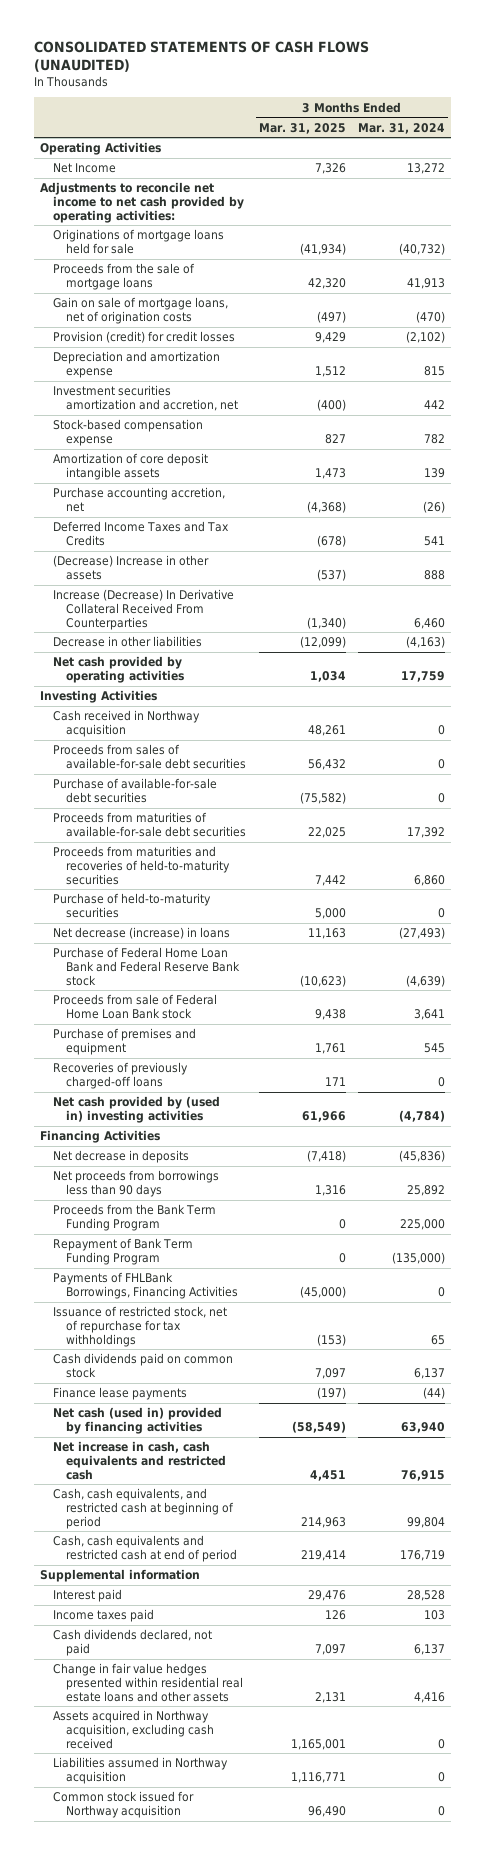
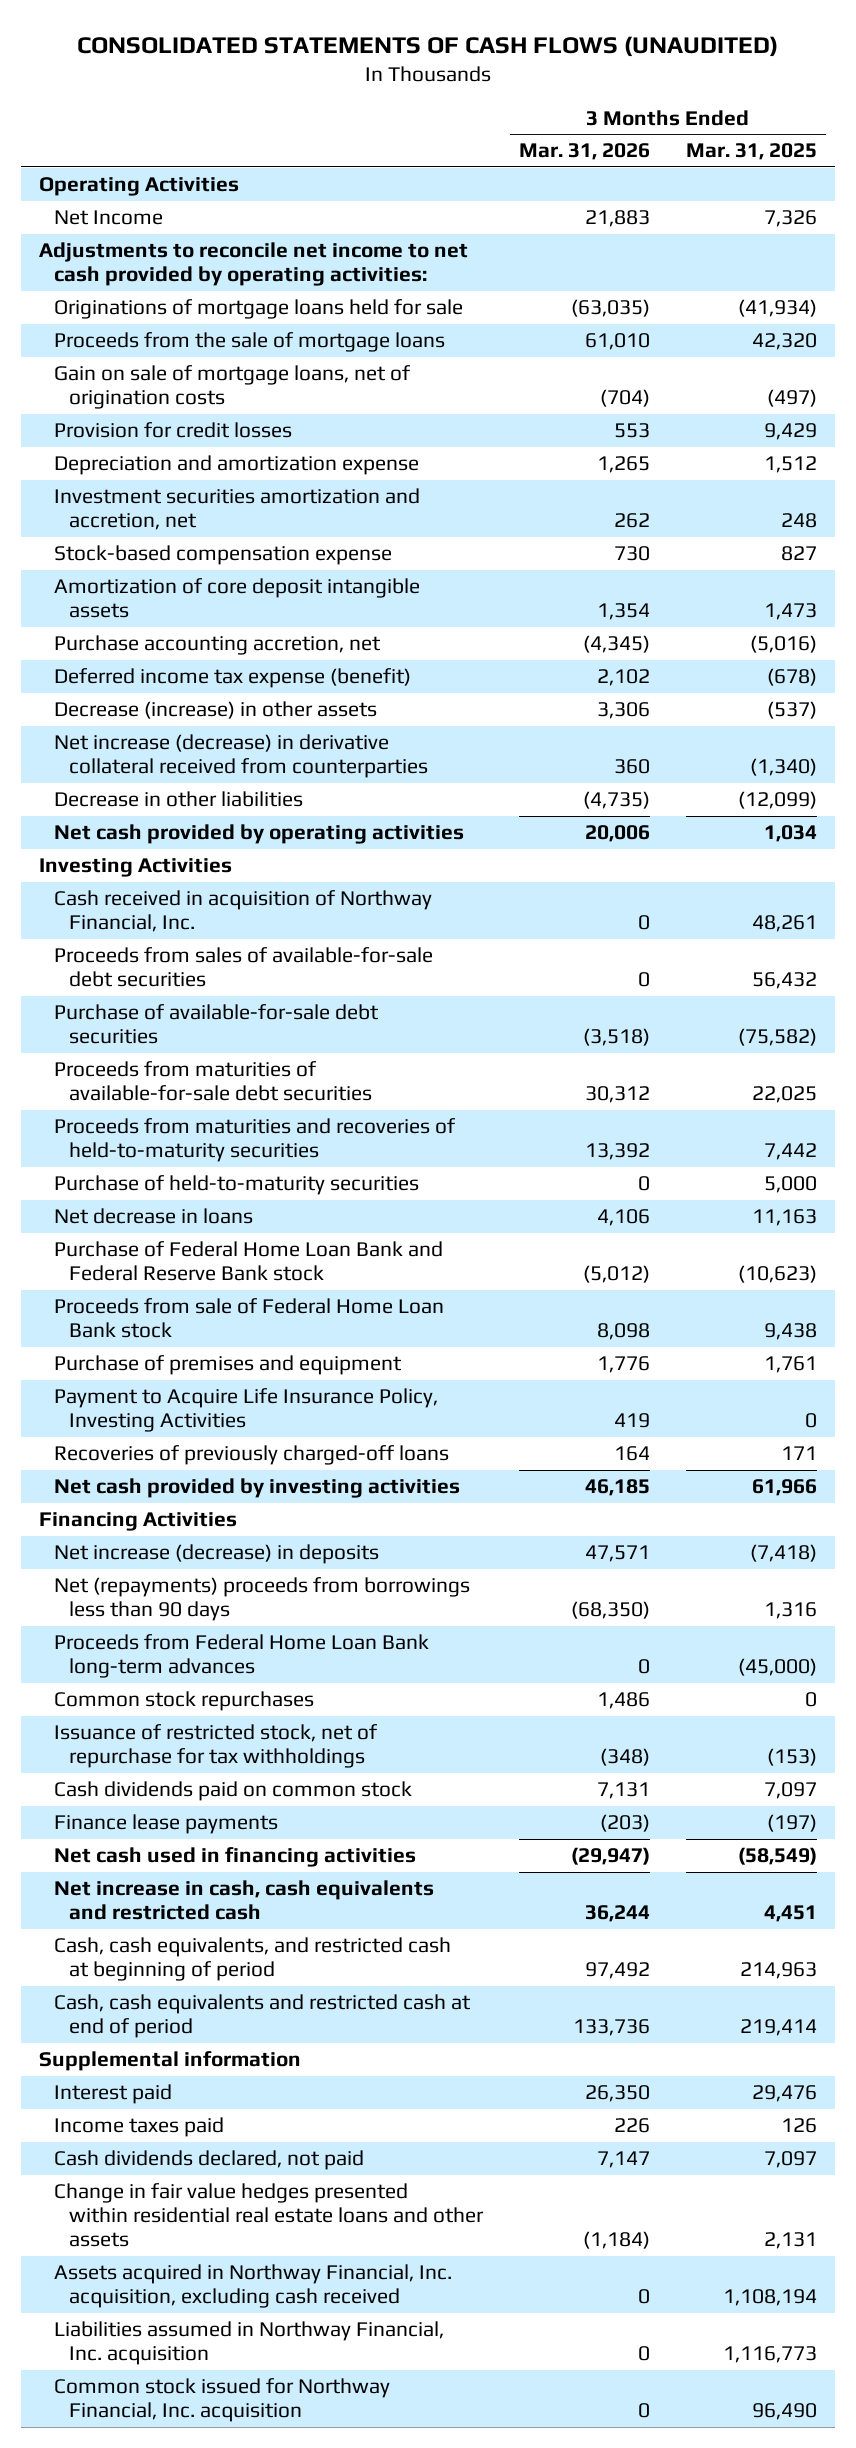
[358,122,446,134] Mar. 31, 2024 -> none
none -> [518,143,650,161] Mar. 31, 2026
[52,331,235,344] Provision (credit) for credit losses -> [53,422,292,439] Provision for credit losses
[316,398,346,411] (400) -> [780,513,817,529] 248
[306,500,346,513] (4,368) -> [749,635,817,654] (5,016)
[52,521,229,546] Deferred Income Taxes and Tax Credits -> [53,668,411,689] Deferred income tax expense (benefit)
[52,555,209,580] (Decrease) Increase in other assets -> [53,701,377,720] Decrease (increase) in other assets
[52,589,234,630] Increase (Decrease) In Derivative Collateral Received From Counterparties -> [53,734,428,779] Net increase (decrease) in derivative collateral received from counterparties
[52,710,200,737] Cash received in Northway acquisition -> [53,890,432,933] Cash received in acquisition of Northway Financial, Inc.
[52,927,230,940] Net decrease (increase) in loans -> [53,1208,253,1225] Net decrease in loans
none -> [53,1388,438,1433] Payment to Acquire Life Insurance Policy, Investing Activities
[52,1096,220,1123] Net cash provided by (used in) investing activities -> [53,1478,460,1499] Net cash provided by investing activities
[52,1204,216,1231] Proceeds from the Bank Term Funding Program -> none
[52,1238,193,1265] Repayment of Bank Term Funding Program -> none
[52,1272,239,1299] Payments of FHLBank Borrowings, Financing Activities -> none
[52,1150,189,1164] Net decrease in deposits -> [53,1544,379,1565] Net increase (decrease) in deposits
[52,1170,219,1197] Net proceeds from borrowings less than 90 days -> [53,1577,470,1622] Net (repayments) proceeds from borrowings less than 90 days
none -> [53,1634,429,1679] Proceeds from Federal Home Loan Bank long-term advances
none -> [53,1691,314,1712] Common stock repurchases
[52,1407,222,1434] Net cash (used in) provided by financing activities -> [53,1847,416,1868] Net cash used in financing activities
[52,1710,215,1749] Assets acquired in Northway acquisition, excluding cash received -> [53,2264,452,2309] Assets acquired in Northway Financial, Inc. acquisition, excluding cash received
[290,1738,346,1750] 1,165,001 -> [722,2289,817,2307] 1,108,194
[52,1757,228,1784] Liabilities assumed in Northway acquisition -> [53,2321,444,2366] Liabilities assumed in Northway Financial, Inc. acquisition
[290,1771,346,1783] 1,116,771 -> [722,2346,817,2364] 1,116,773
[52,1791,194,1818] Common stock issued for Northway acquisition -> [53,2378,390,2423] Common stock issued for Northway Financial, Inc. acquisition

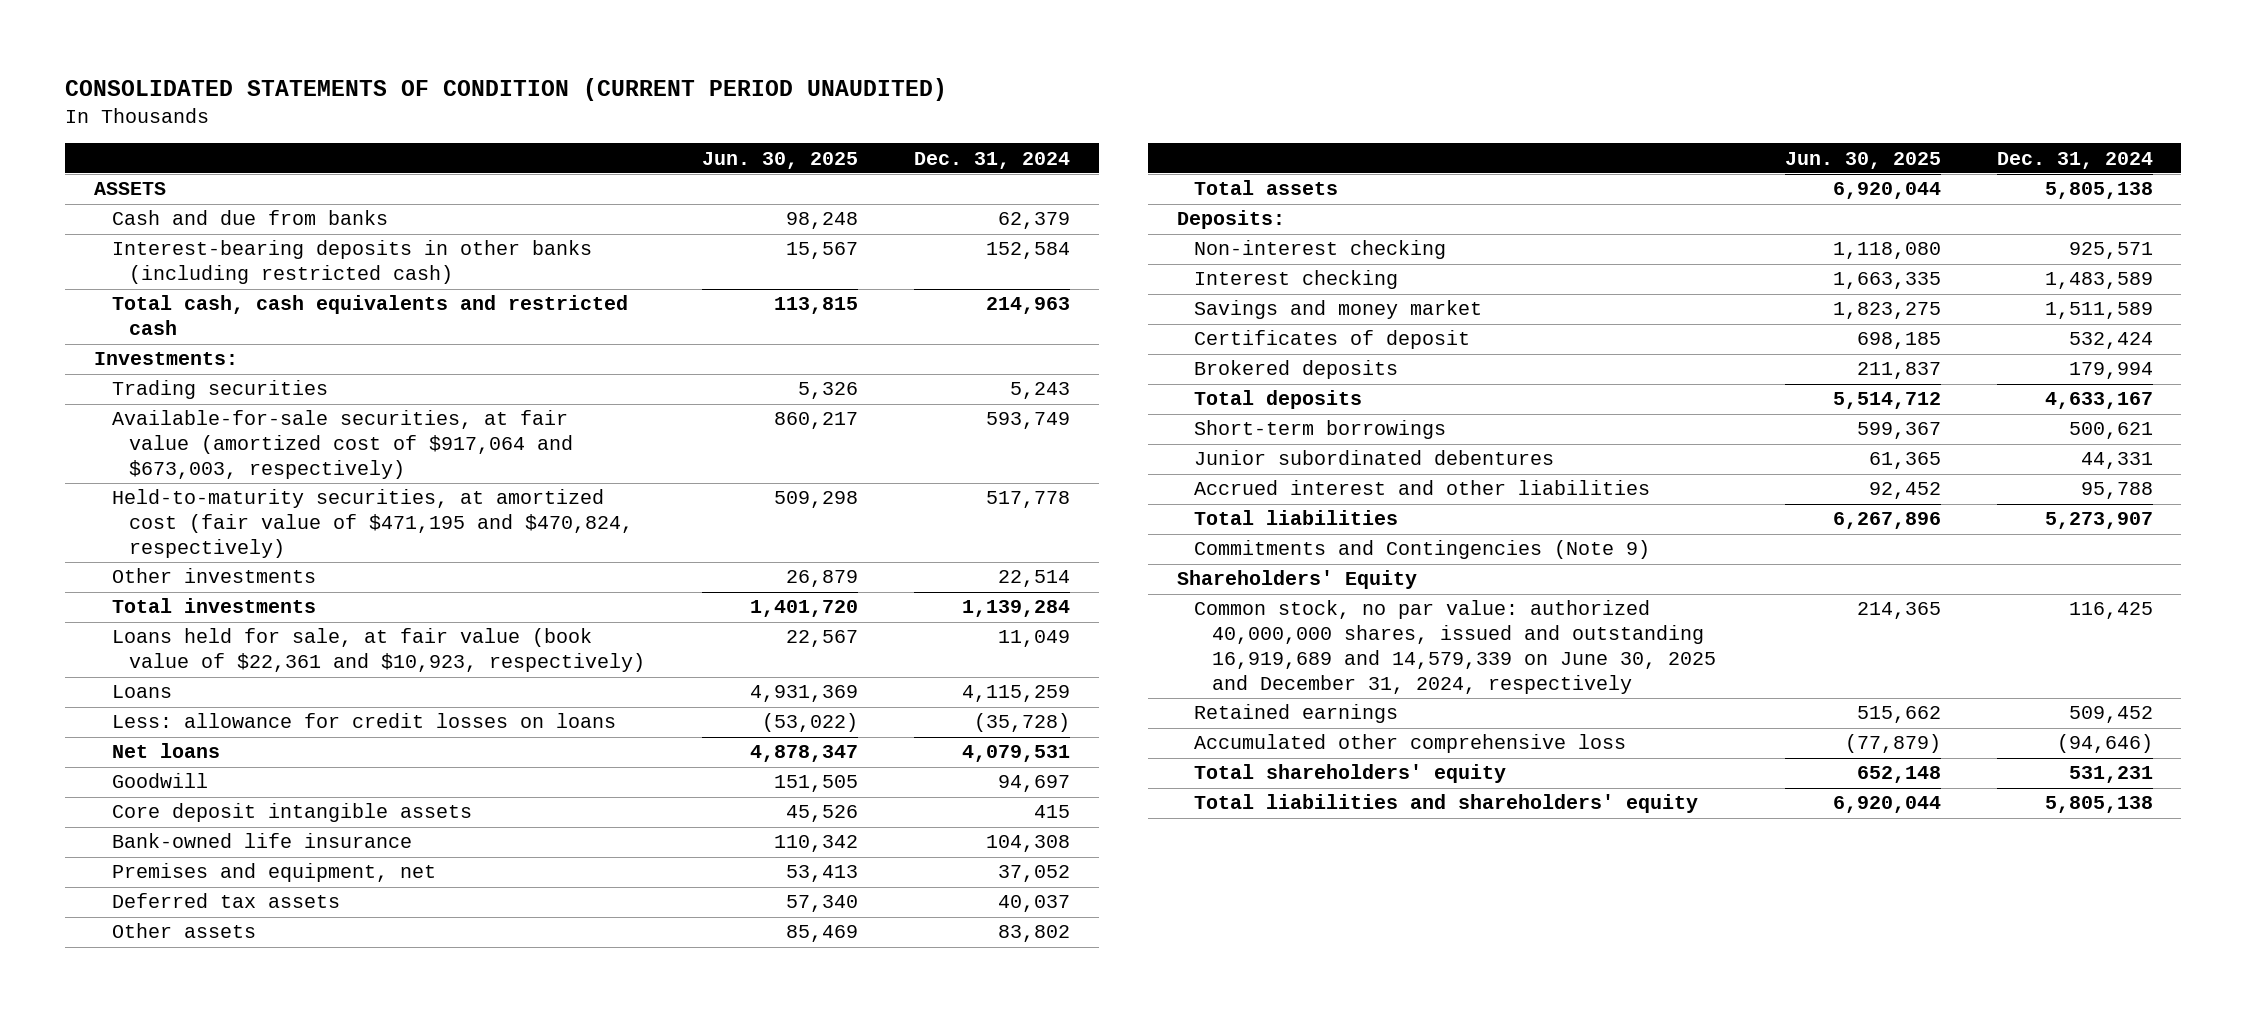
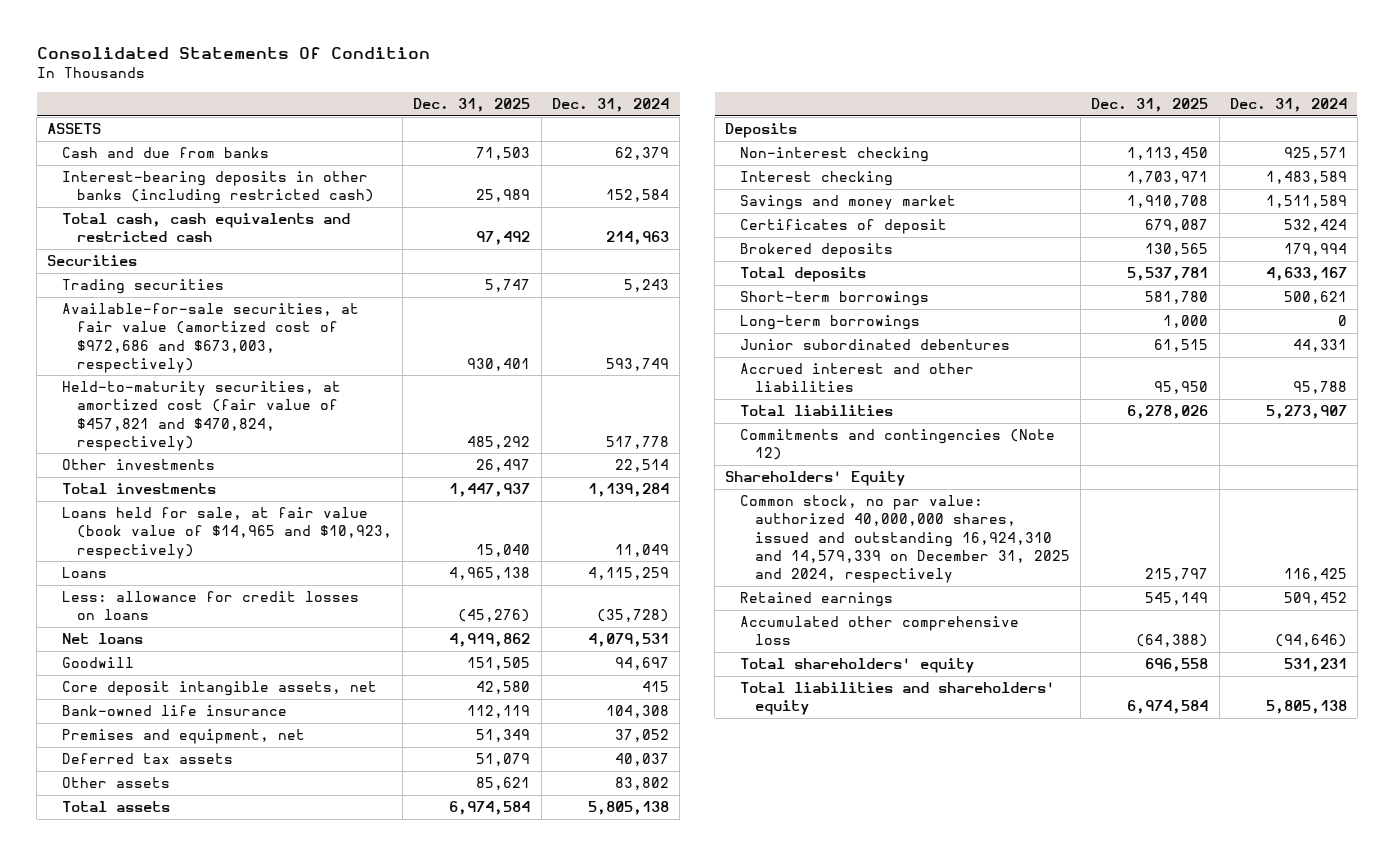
[65,78,948,102] CONSOLIDATED STATEMENTS OF CONDITION (CURRENT PERIOD UNAUDITED) -> [36,46,430,59] Consolidated Statements Of Condition
[701,151,858,169] Jun. 30, 2025 -> none
none -> [413,97,531,112] Dec. 31, 2025
[93,352,238,366] Investments: -> [47,255,138,267] Securities
[111,410,574,479] Available-for-sale securities, at fair value (amortized cost of $917,064 and $673,003, respectively) -> [62,303,360,373] Available-for-sale securities, at fair value (amortized cost of $972,686 and $673,003, respectively)
[111,489,634,558] Held-to-maturity securities, at amortized cost (fair value of $471,195 and $470,824, respectively) -> [62,381,342,451] Held-to-maturity securities, at amortized cost (fair value of $457,821 and $470,824, respectively)
[111,628,646,673] Loans held for sale, at fair value (book value of $22,361 and $10,923, respectively) -> [62,507,393,559] Loans held for sale, at fair value (book value of $14,965 and $10,923, respectively)
[111,803,472,823] Core deposit intangible assets -> [62,681,378,697] Core deposit intangible assets, net
[1176,210,1285,230] Deposits: -> [725,123,798,139] Deposits
none -> [740,315,921,331] Long-term borrowings
[1194,540,1651,560] Commitments and Contingencies (Note 9) -> [740,429,1056,461] Commitments and contingencies (Note 12)
[1194,600,1717,694] Common stock, no par value: authorized 40,000,000 shares, issued and outstanding 16,919,689 and 14,579,339 on June 30, 2025 and December 31, 2024, respectively -> [740,495,1070,583] Common stock, no par value: authorized 40,000,000 shares, issued and outstanding 16,924,310 and 14,579,339 on December 31, 2025 and 2024, respectively

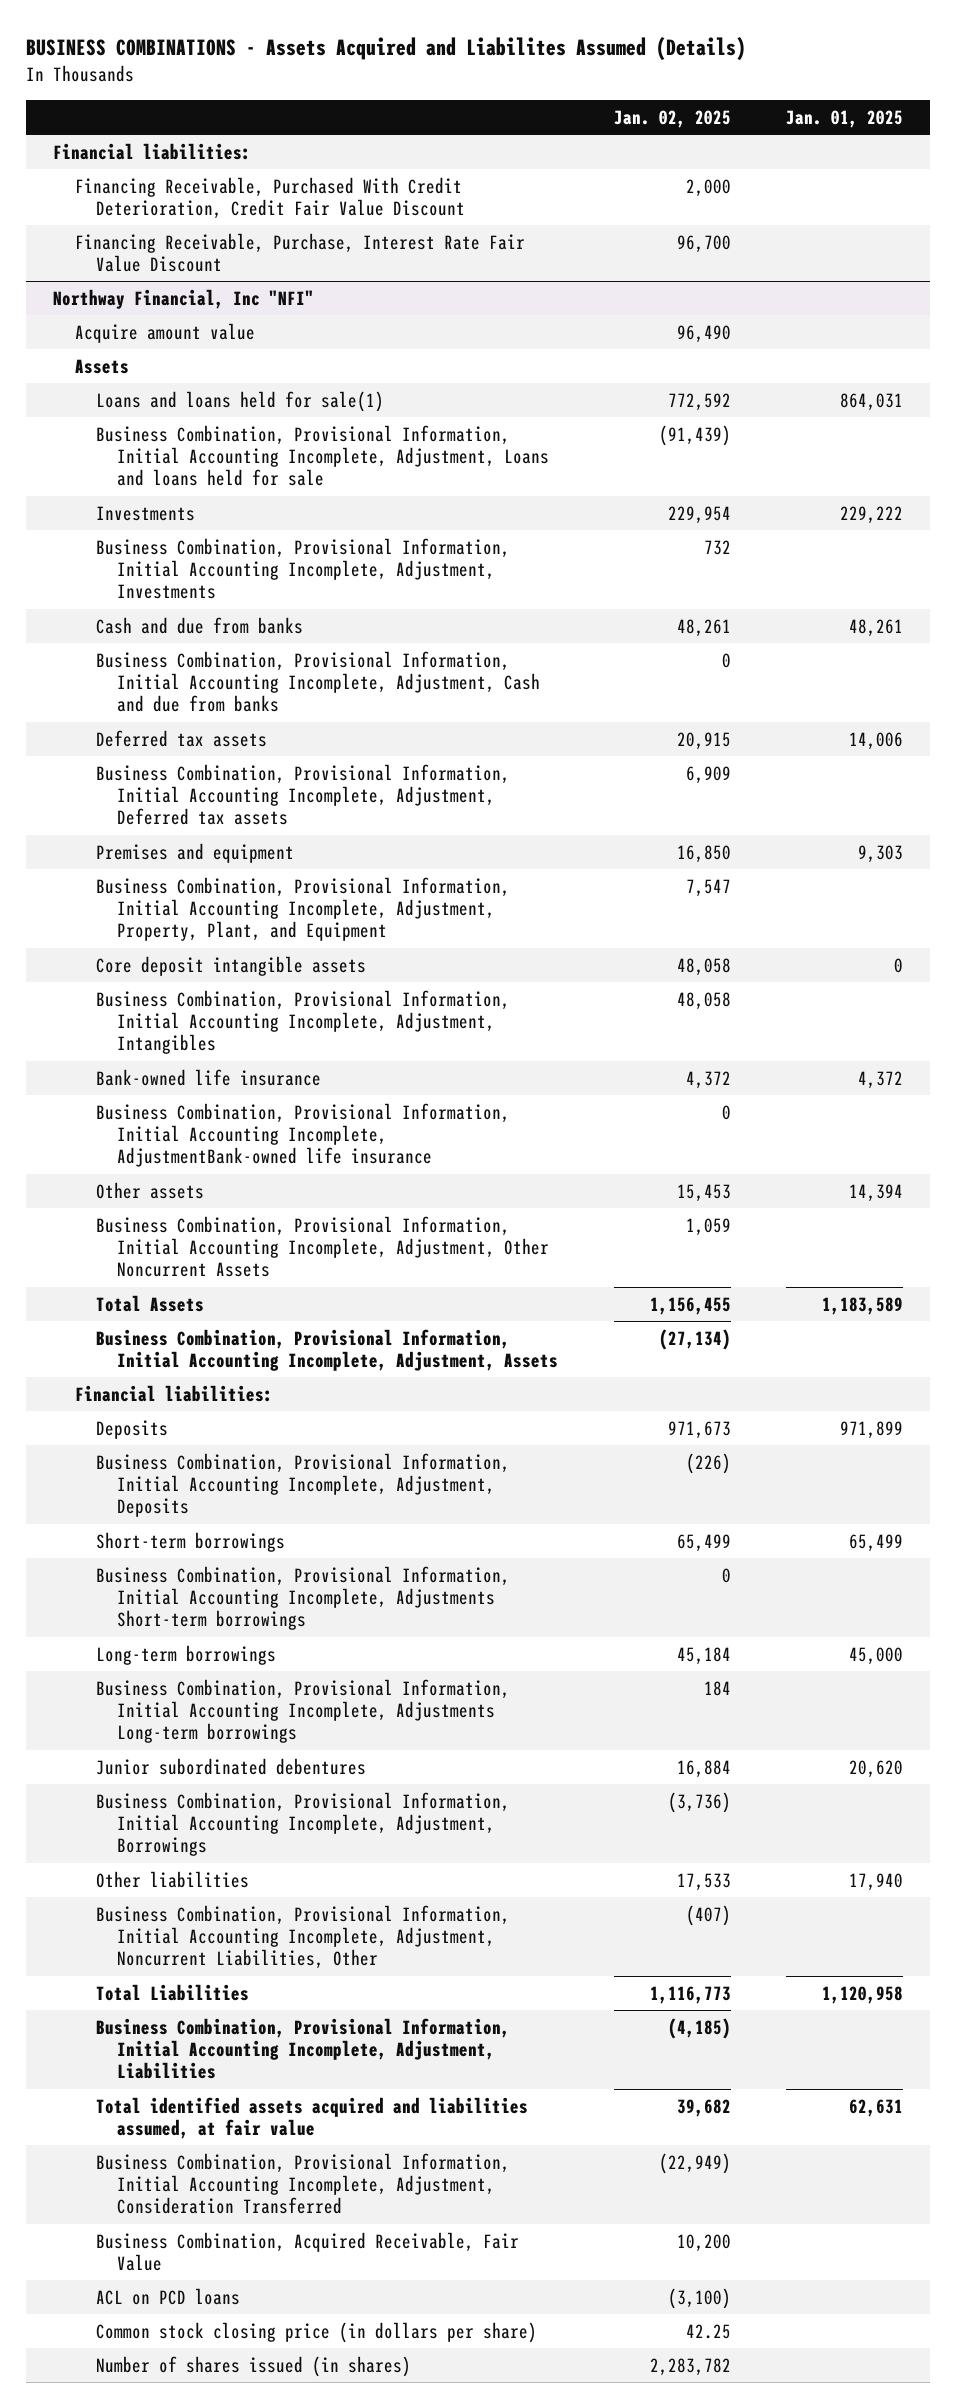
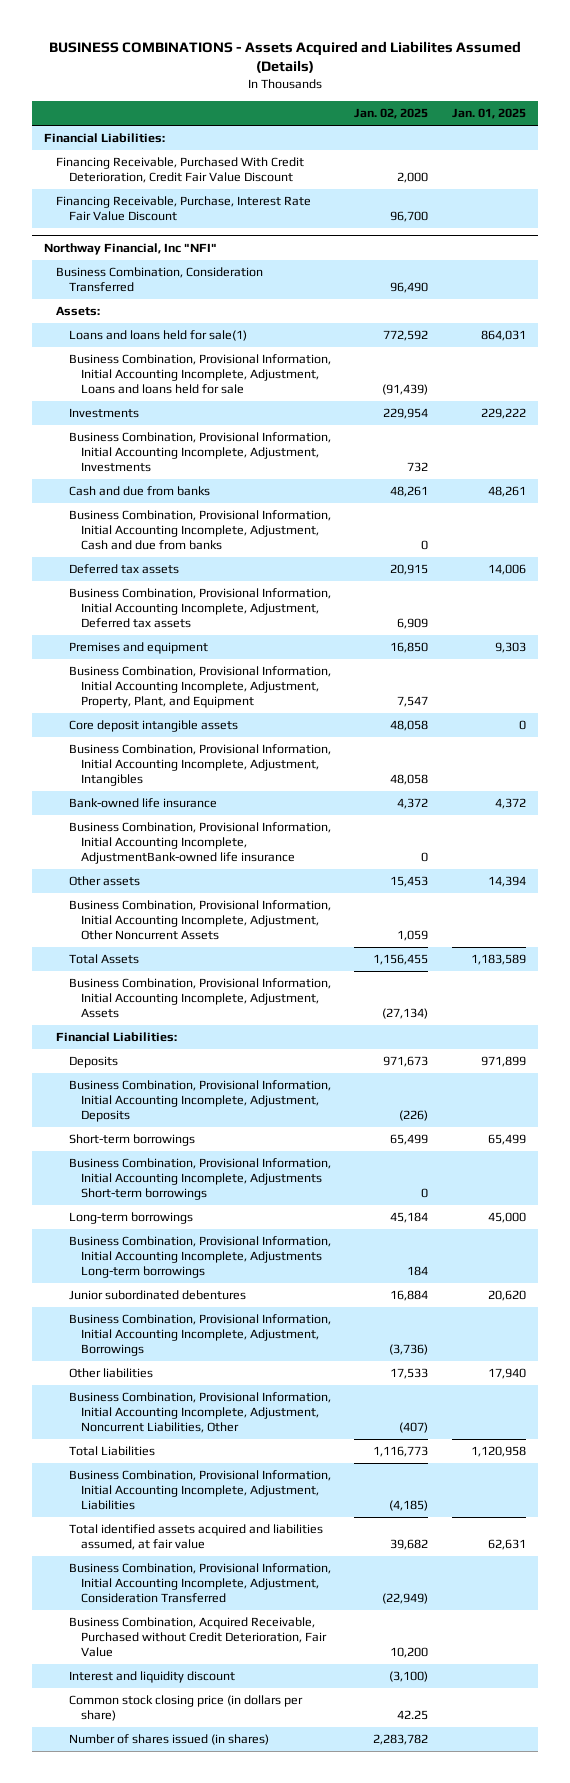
[53,142,252,160] Financial liabilities: -> [43,133,165,144] Financial Liabilities:
[74,322,255,343] Acquire amount value -> [56,267,264,292] Business Combination, Consideration Transferred
[74,358,129,374] Assets -> [56,306,101,317] Assets:
[74,1384,273,1402] Financial liabilities: -> [56,1032,178,1043] Financial Liabilities:
[96,2231,520,2272] Business Combination, Acquired Receivable, Fair Value -> [68,1617,327,1657] Business Combination, Acquired Receivable, Purchased without Credit Deterioration, Fair Value
[96,2287,241,2305] ACL on PCD loans -> [68,1671,235,1684] Interest and liquidity discount

